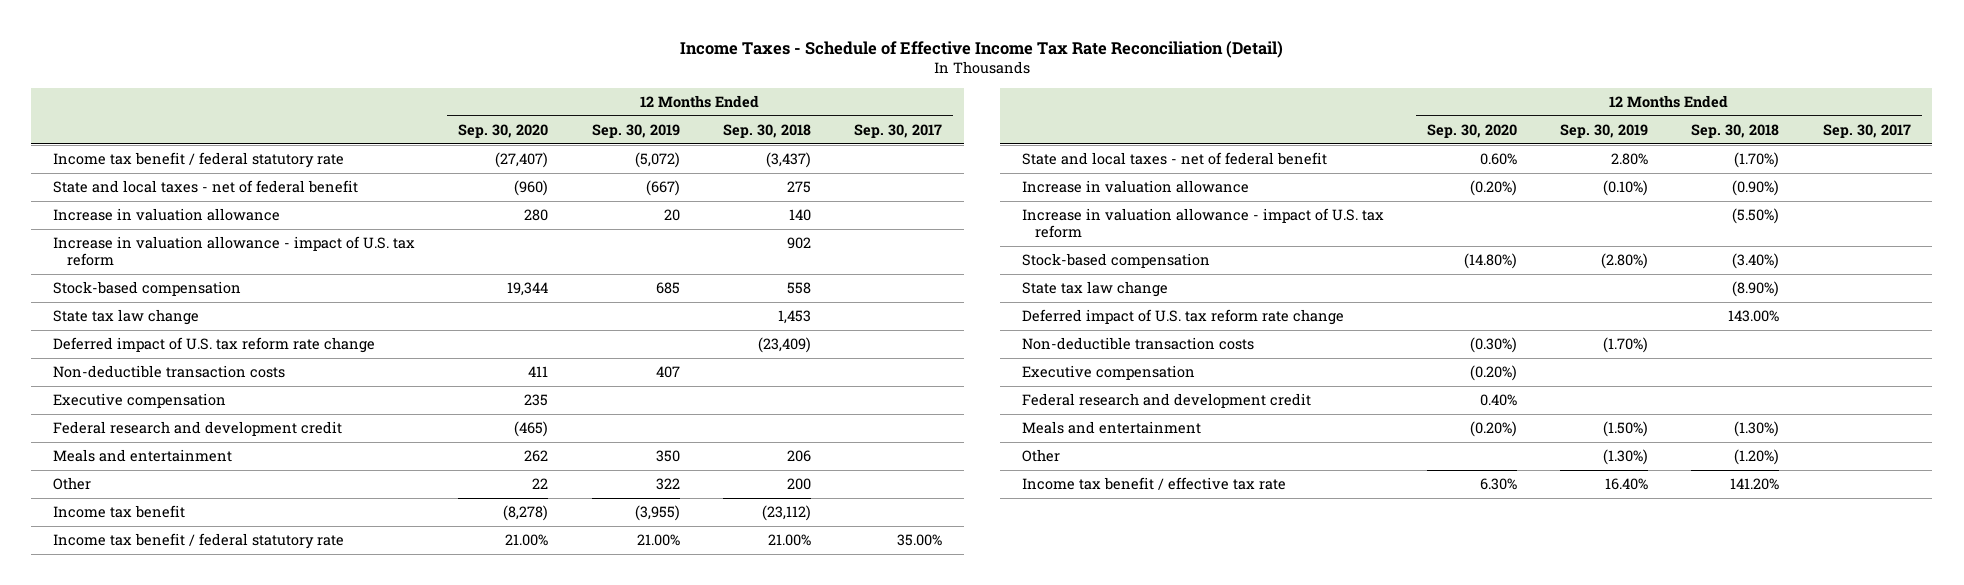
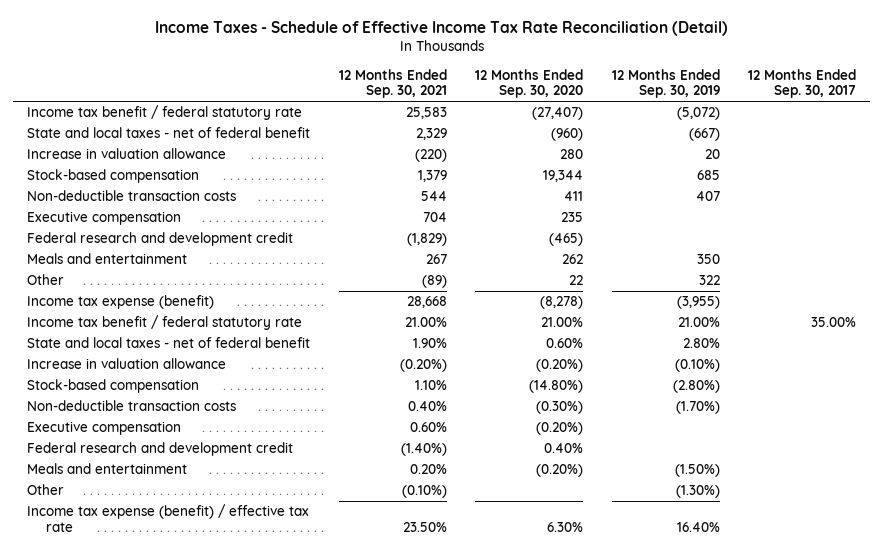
[722,123,811,138] Sep. 30, 2018 -> none
none -> [338,68,447,99] 12 Months Ended Sep. 30, 2021
[52,236,415,267] Increase in valuation allowance - impact of U.S. tax reform -> none
[52,309,199,326] State tax law change -> none
[52,337,375,354] Deferred impact of U.S. tax reform rate change -> none
[52,505,185,519] Income tax benefit -> [26,295,214,310] Income tax expense (benefit)
[1021,208,1384,239] Increase in valuation allowance - impact of U.S. tax reform -> none
[1021,281,1168,298] State tax law change -> none
[1021,309,1344,326] Deferred impact of U.S. tax reform rate change -> none
[1021,477,1286,491] Income tax benefit / effective tax rate -> [26,504,309,532] Income tax expense (benefit) / effective tax rate

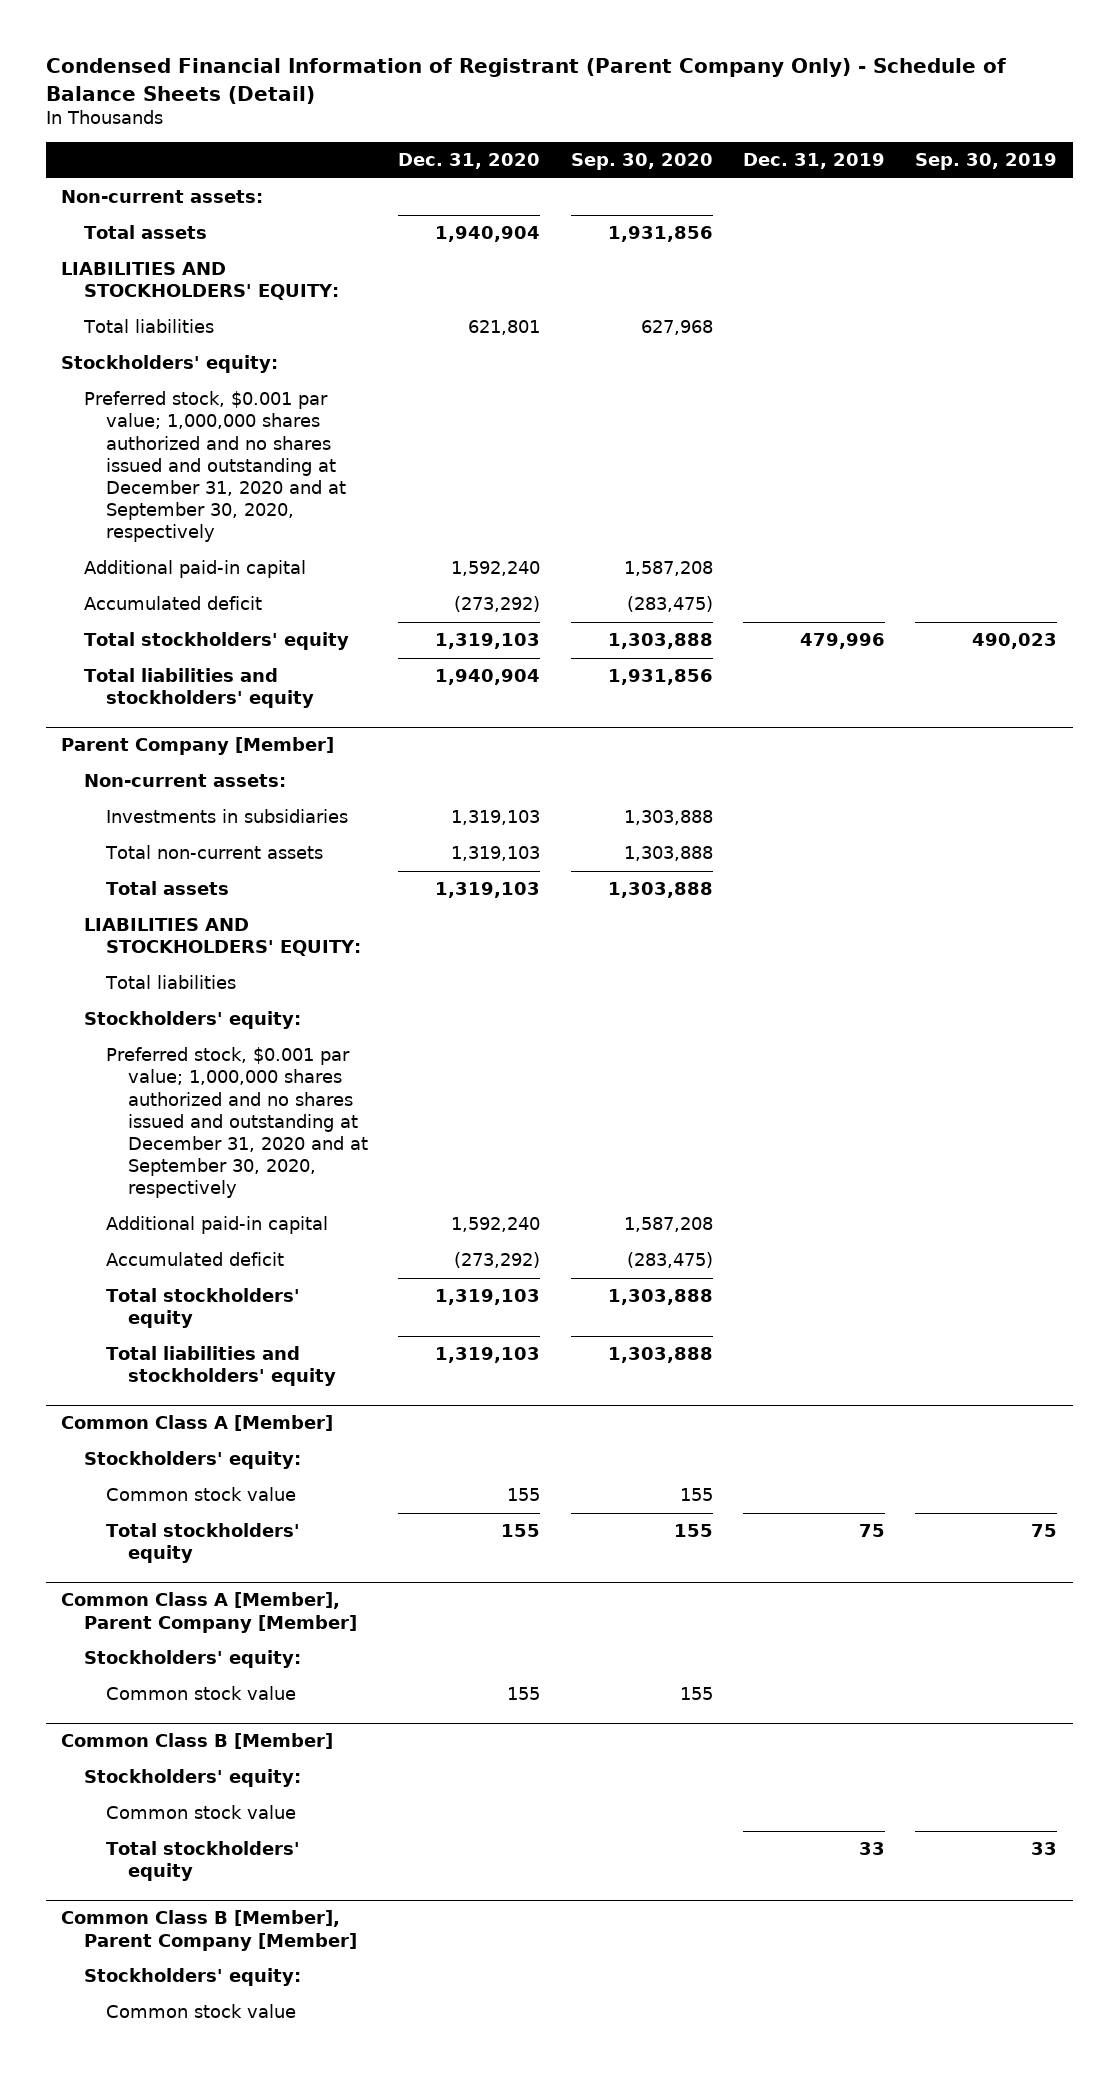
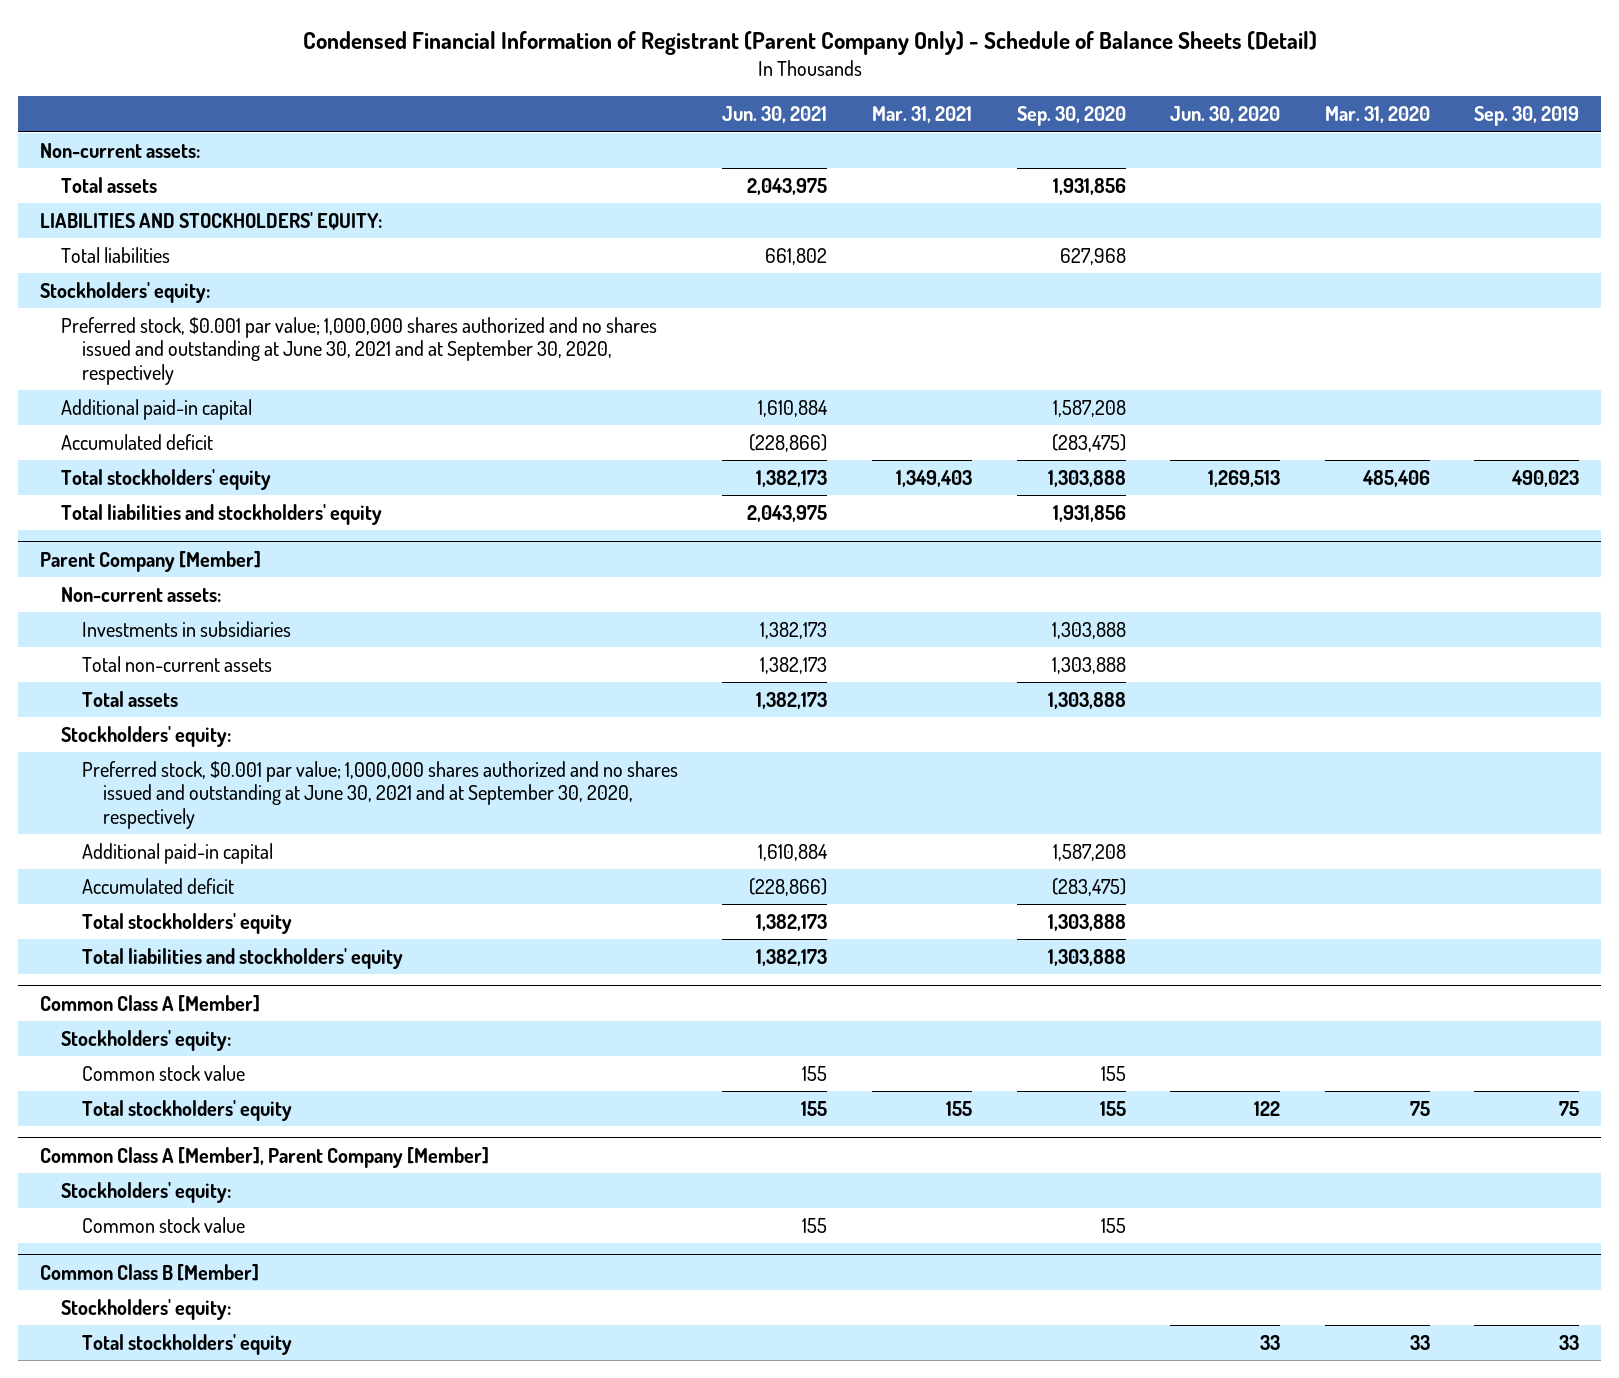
[398,153,541,170] Dec. 31, 2020 -> none
[743,153,886,170] Dec. 31, 2019 -> none
none -> [722,106,828,124] Jun. 30, 2021
none -> [872,106,973,124] Mar. 31, 2021
none -> [1170,106,1281,124] Jun. 30, 2020
none -> [1324,106,1430,124] Mar. 31, 2020
[83,391,346,543] Preferred stock, $0.001 par value; 1,000,000 shares authorized and no shares issued and outstanding at December 31, 2020 and at September 30, 2020, respectively -> [61,316,658,385] Preferred stock, $0.001 par value; 1,000,000 shares authorized and no shares issued and outstanding at June 30, 2021 and at September 30, 2020, respectively
[83,918,361,957] LIABILITIES AND STOCKHOLDERS' EQUITY: -> none
[104,975,236,990] Total liabilities -> none
[105,1047,369,1199] Preferred stock, $0.001 par value; 1,000,000 shares authorized and no shares issued and outstanding at December 31, 2020 and at September 30, 2020, respectively -> [81,760,678,829] Preferred stock, $0.001 par value; 1,000,000 shares authorized and no shares issued and outstanding at June 30, 2021 and at September 30, 2020, respectively
[105,1805,296,1820] Common stock value -> none
[61,1910,357,1951] Common Class B [Member], Parent Company [Member] -> none
[83,1968,301,1987] Stockholders' equity: -> none
[105,2004,296,2019] Common stock value -> none

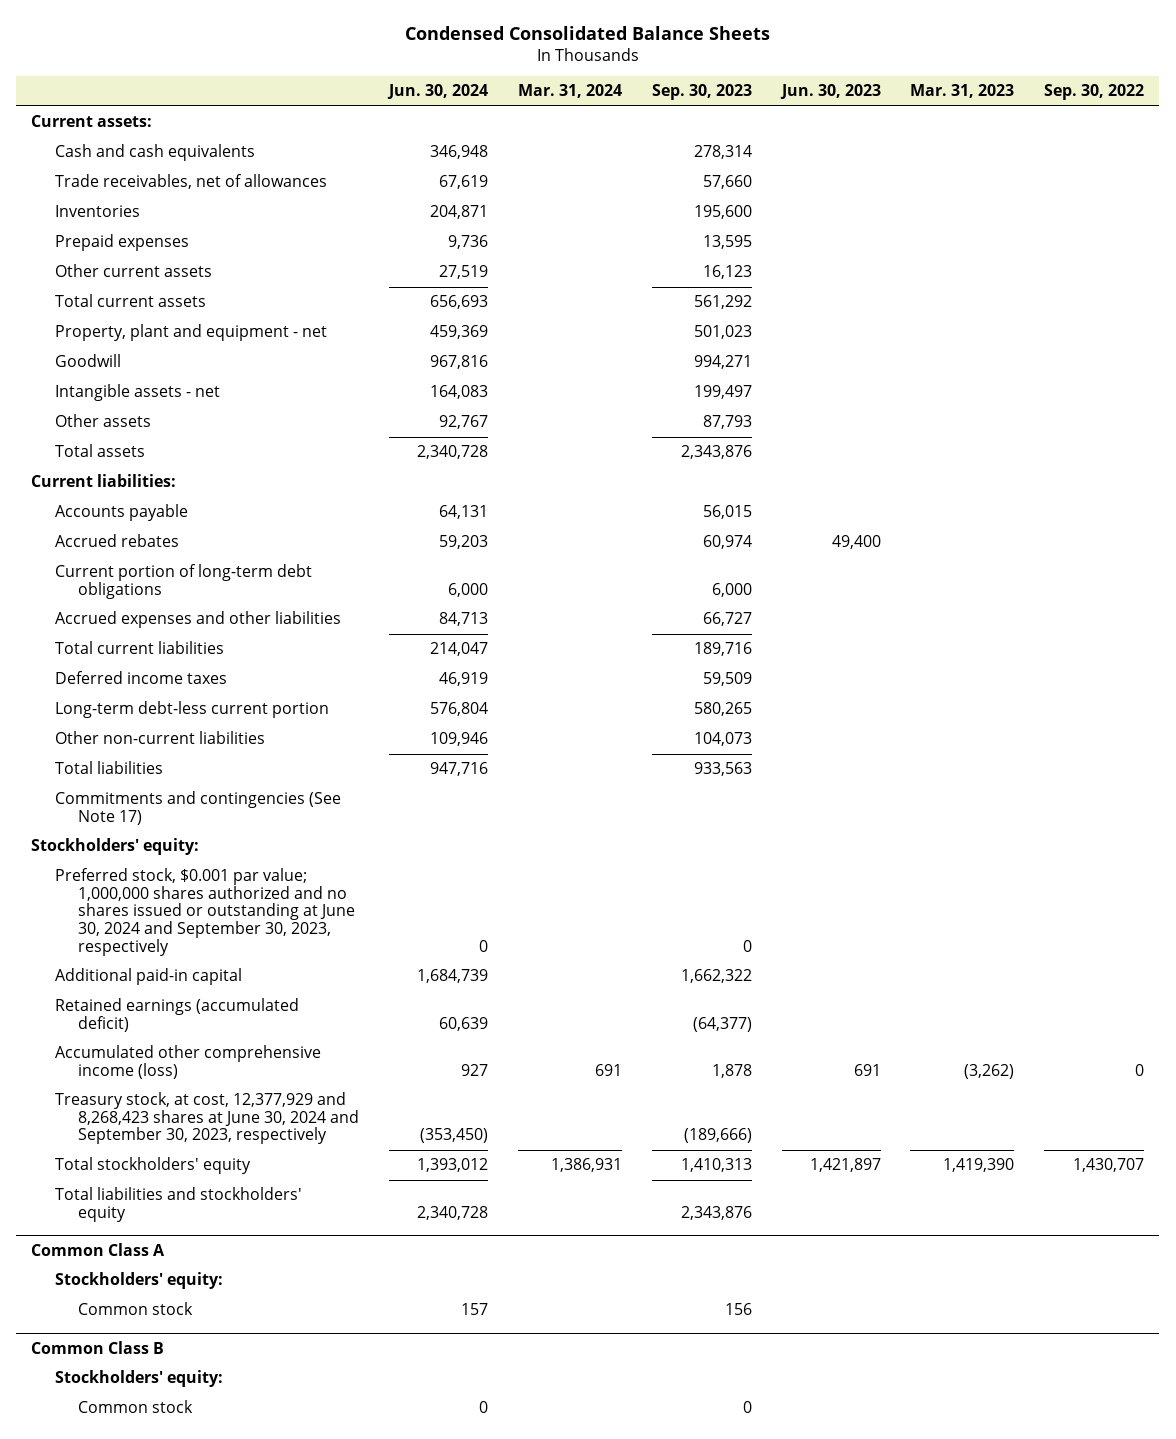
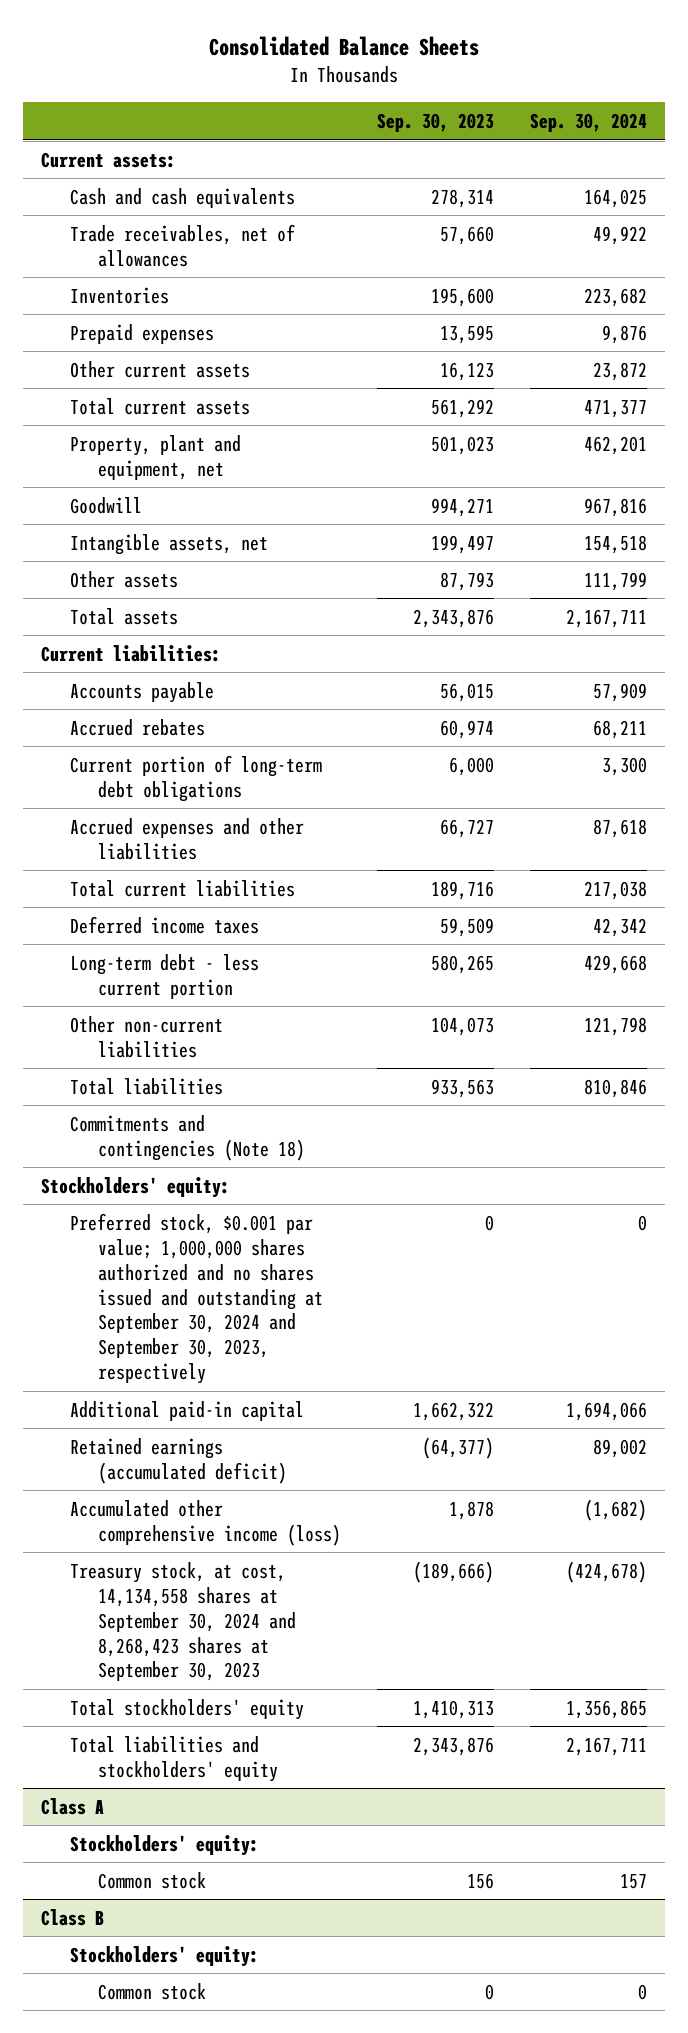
[404,26,770,41] Condensed Consolidated Balance Sheets -> [209,35,480,56] Consolidated Balance Sheets
[386,84,488,100] Jun. 30, 2024 -> none
[517,84,622,99] Mar. 31, 2024 -> none
[779,84,881,100] Jun. 30, 2023 -> none
[910,84,1015,99] Mar. 31, 2023 -> none
[1044,84,1145,101] Sep. 30, 2022 -> none
none -> [529,112,647,132] Sep. 30, 2024
[54,324,327,342] Property, plant and equipment - net -> [69,434,241,480] Property, plant and equipment, net
[54,384,220,402] Intangible assets - net -> [69,533,268,555] Intangible assets, net
[54,701,329,719] Long-term debt-less current portion -> [69,953,259,999] Long-term debt - less current portion
[54,791,341,825] Commitments and contingencies (See Note 17) -> [69,1114,305,1161] Commitments and contingencies (Note 18)
[54,868,355,956] Preferred stock, $0.001 par value; 1,000,000 shares authorized and no shares issued or outstanding at June 30, 2024 and September 30, 2023, respectively -> [69,1212,323,1385] Preferred stock, $0.001 par value; 1,000,000 shares authorized and no shares issued and outstanding at September 30, 2024 and September 30, 2023, respectively
[54,1092,359,1145] Treasury stock, at cost, 12,377,929 and 8,268,423 shares at June 30, 2024 and September 30, 2023, respectively -> [69,1561,296,1682] Treasury stock, at cost, 14,134,558 shares at September 30, 2024 and 8,268,423 shares at September 30, 2023
[31,1242,166,1256] Common Class A -> [41,1797,105,1815] Class A
[31,1340,165,1354] Common Class B -> [41,1908,105,1926] Class B

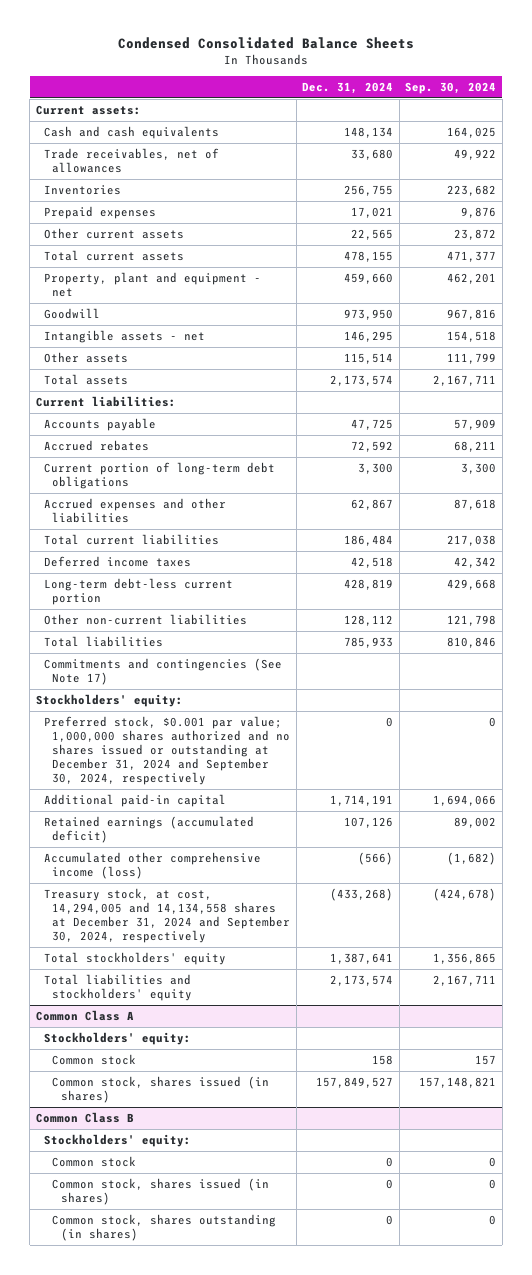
[209,35,480,56] Consolidated Balance Sheets -> [118,37,415,50] Condensed Consolidated Balance Sheets
[376,112,494,132] Sep. 30, 2023 -> none
none -> [302,81,394,94] Dec. 31, 2024
[69,434,241,480] Property, plant and equipment, net -> [44,272,262,298] Property, plant and equipment - net
[69,533,268,555] Intangible assets, net -> [44,330,206,344] Intangible assets - net
[69,953,259,999] Long-term debt - less current portion -> [44,578,234,606] Long-term debt-less current portion
[69,1114,305,1161] Commitments and contingencies (Note 18) -> [44,658,283,686] Commitments and contingencies (See Note 17)
[69,1212,323,1385] Preferred stock, $0.001 par value; 1,000,000 shares authorized and no shares issued and outstanding at September 30, 2024 and September 30, 2023, respectively -> [44,716,291,786] Preferred stock, $0.001 par value; 1,000,000 shares authorized and no shares issued or outstanding at December 31, 2024 and September 30, 2024, respectively
[69,1561,296,1682] Treasury stock, at cost, 14,134,558 shares at September 30, 2024 and 8,268,423 shares at September 30, 2023 -> [44,888,291,944] Treasury stock, at cost, 14,294,005 and 14,134,558 shares at December 31, 2024 and September 30, 2024, respectively
[41,1797,105,1815] Class A -> [35,1010,134,1022] Common Class A
none -> [52,1076,270,1104] Common stock, shares issued (in shares)
[41,1908,105,1926] Class B -> [35,1112,134,1124] Common Class B
none -> [52,1178,270,1206] Common stock, shares issued (in shares)
none -> [52,1214,277,1242] Common stock, shares outstanding (in shares)

